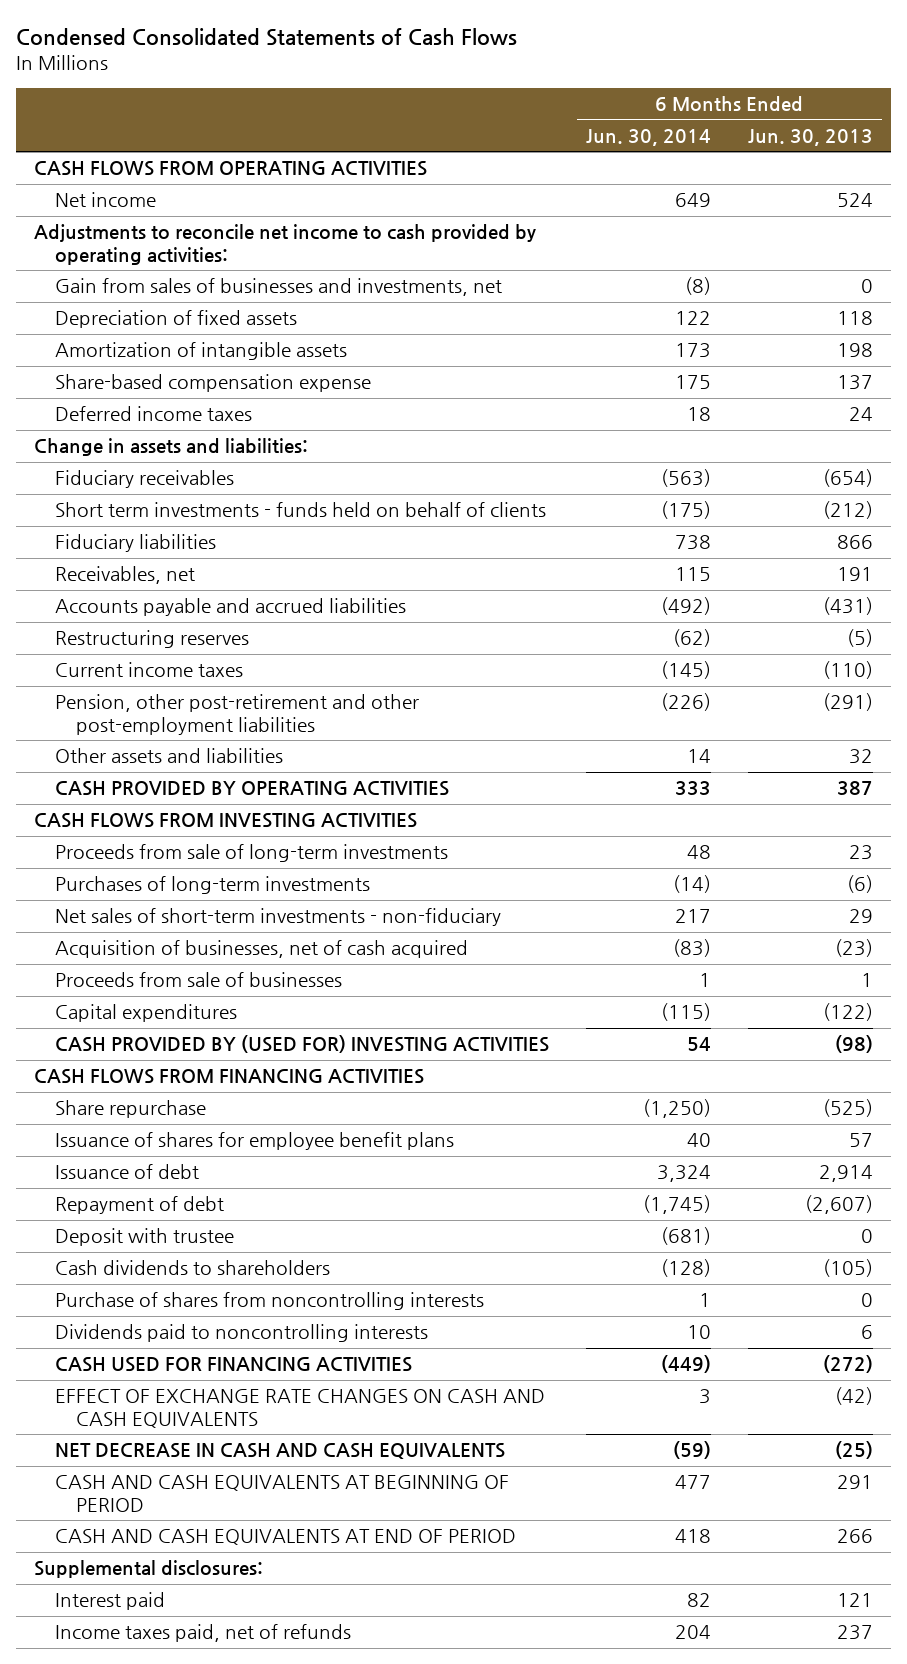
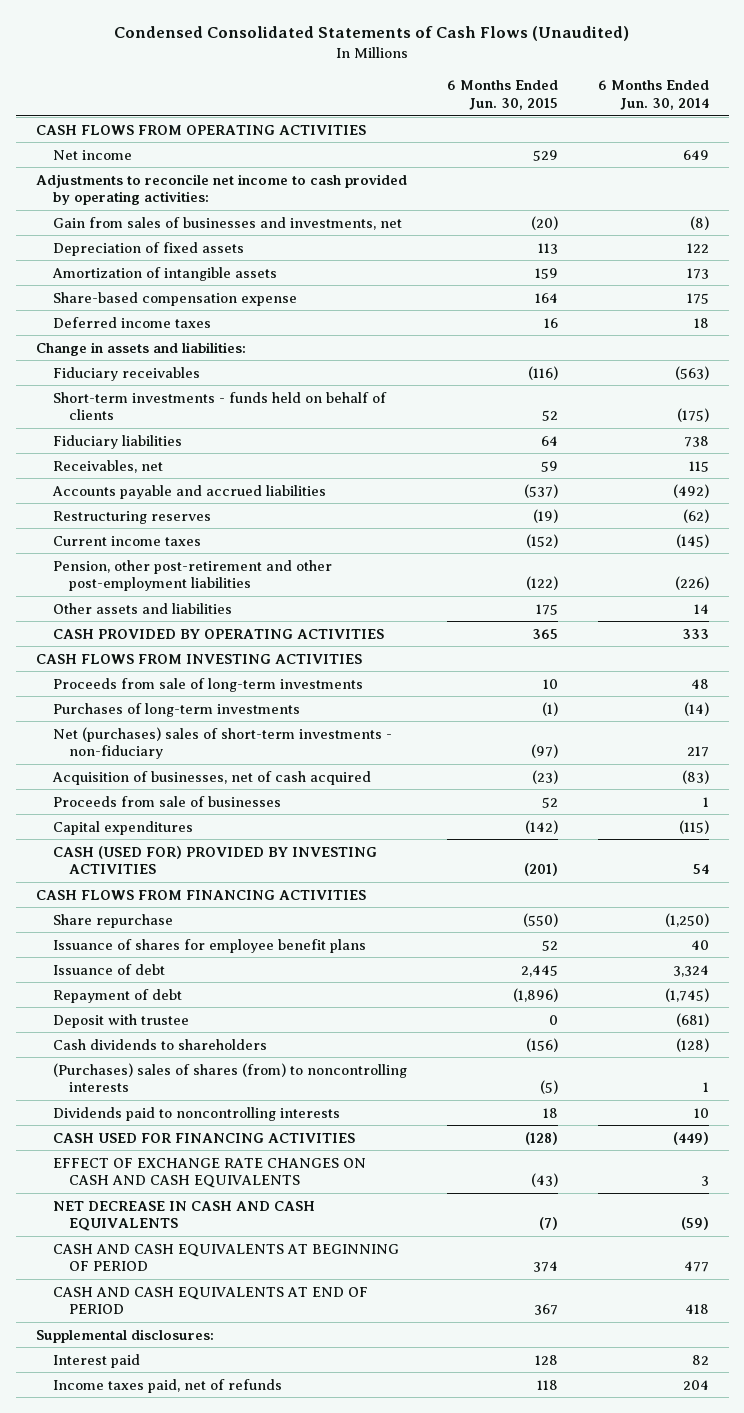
[15,28,517,47] Condensed Consolidated Statements of Cash Flows -> [114,26,630,42] Condensed Consolidated Statements of Cash Flows (Unaudited)
[747,128,873,146] Jun. 30, 2013 -> none
none -> [446,80,558,111] 6 Months Ended Jun. 30, 2015
[55,502,547,518] Short term investments - funds held on behalf of clients -> [52,391,387,421] Short-term investments - funds held on behalf of clients
[55,908,502,927] Net sales of short-term investments - non-fiduciary -> [52,726,392,760] Net (purchases) sales of short-term investments - non-fiduciary
[55,1035,550,1054] CASH PROVIDED BY (USED FOR) INVESTING ACTIVITIES -> [52,845,377,875] CASH (USED FOR) PROVIDED BY INVESTING ACTIVITIES
[55,1292,485,1311] Purchase of shares from noncontrolling interests -> [52,1062,407,1093] (Purchases) sales of shares (from) to noncontrolling interests

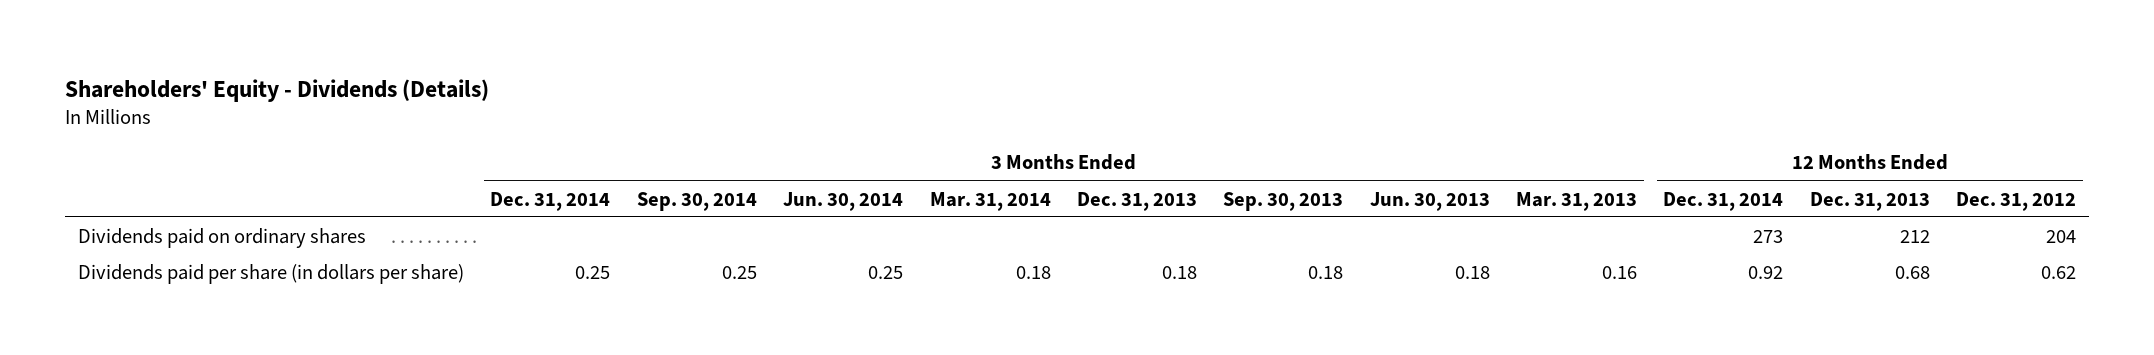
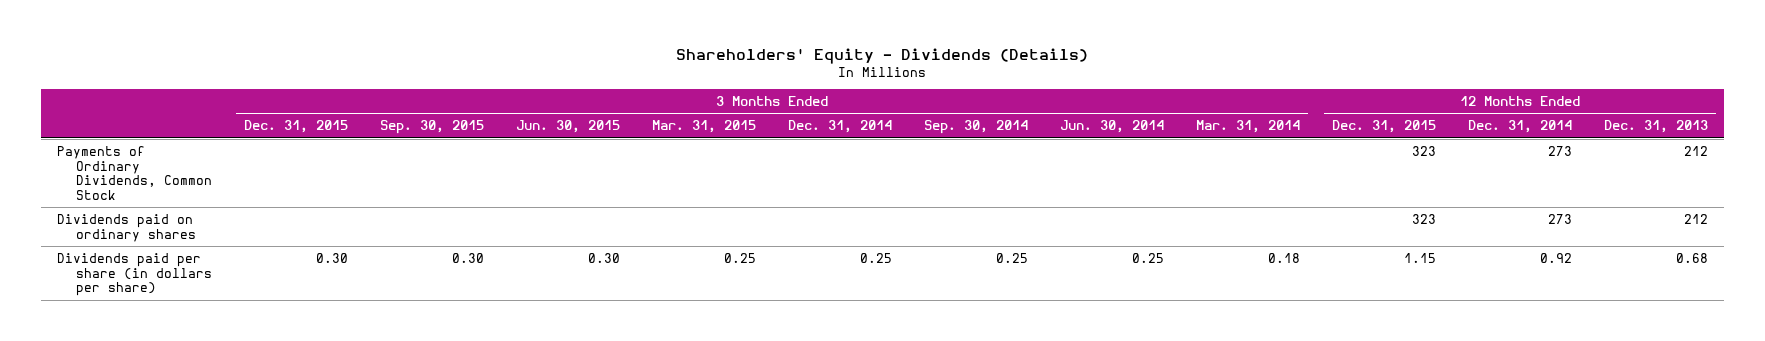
[1076,191,1197,211] Dec. 31, 2013 -> none
[1223,191,1344,211] Sep. 30, 2013 -> none
[1369,191,1490,211] Jun. 30, 2013 -> none
[1515,191,1637,211] Mar. 31, 2013 -> none
[1956,191,2077,211] Dec. 31, 2012 -> none
none -> [244,120,349,134] Dec. 31, 2015
none -> [380,120,485,135] Sep. 30, 2015
none -> [516,120,621,134] Jun. 30, 2015
none -> [652,120,757,134] Mar. 31, 2015
none -> [1332,120,1437,134] Dec. 31, 2015
none -> [56,145,213,200] Payments of Ordinary Dividends, Common Stock

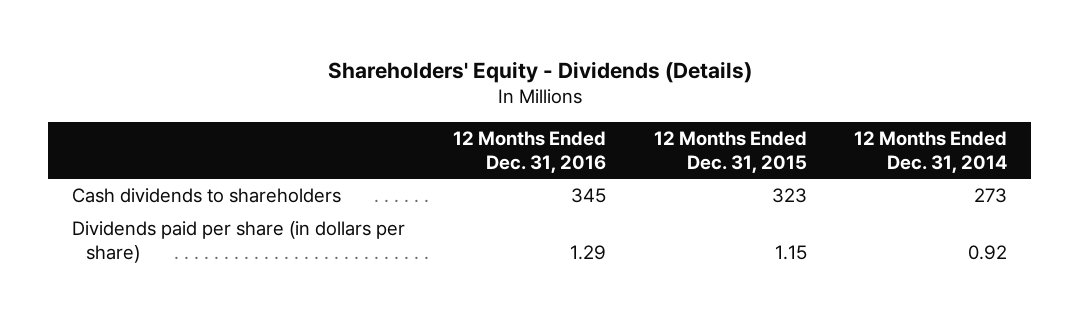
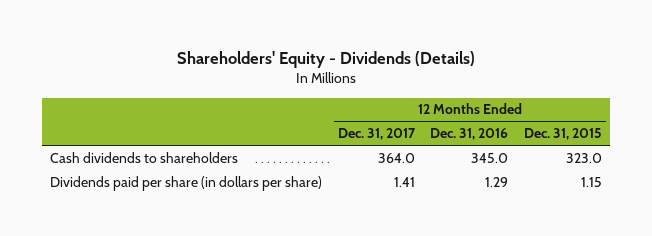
[854,130,1008,173] 12 Months Ended Dec. 31, 2014 -> none
none -> [337,128,416,141] Dec. 31, 2017
[570,187,606,203] 345 -> [471,152,509,163] 345.0
[771,187,807,203] 323 -> [565,152,602,163] 323.0

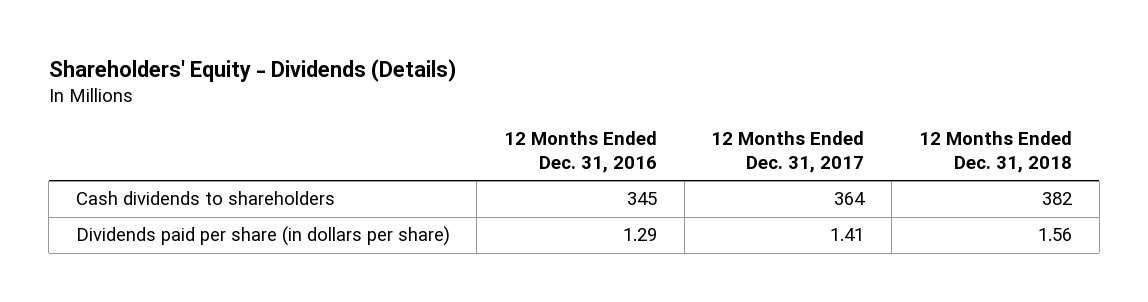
[523,128,602,141] Dec. 31, 2015 -> none
none -> [918,131,1072,173] 12 Months Ended Dec. 31, 2018
[377,152,415,163] 364.0 -> [834,192,866,206] 364
[471,152,509,163] 345.0 -> [627,192,658,206] 345

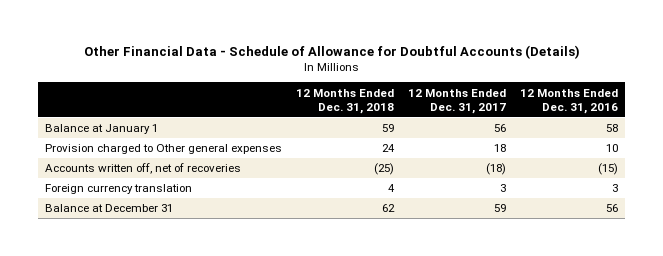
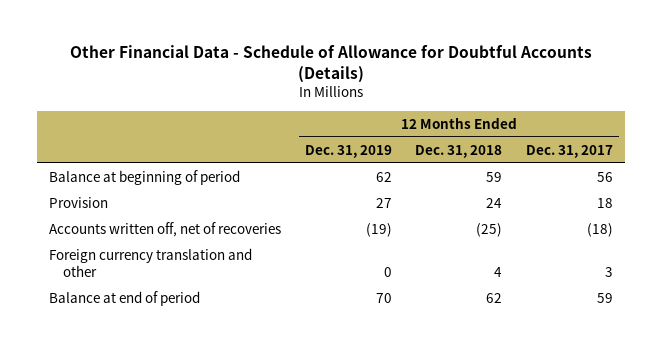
[519,88,618,114] 12 Months Ended Dec. 31, 2016 -> none
none -> [304,144,392,158] Dec. 31, 2019
[45,124,159,135] Balance at January 1 -> [49,169,241,185] Balance at beginning of period
[45,144,283,155] Provision charged to Other general expenses -> [49,196,109,208] Provision
[45,184,193,195] Foreign currency translation -> [49,247,253,277] Foreign currency translation and other
[45,204,174,213] Balance at December 31 -> [49,290,201,306] Balance at end of period

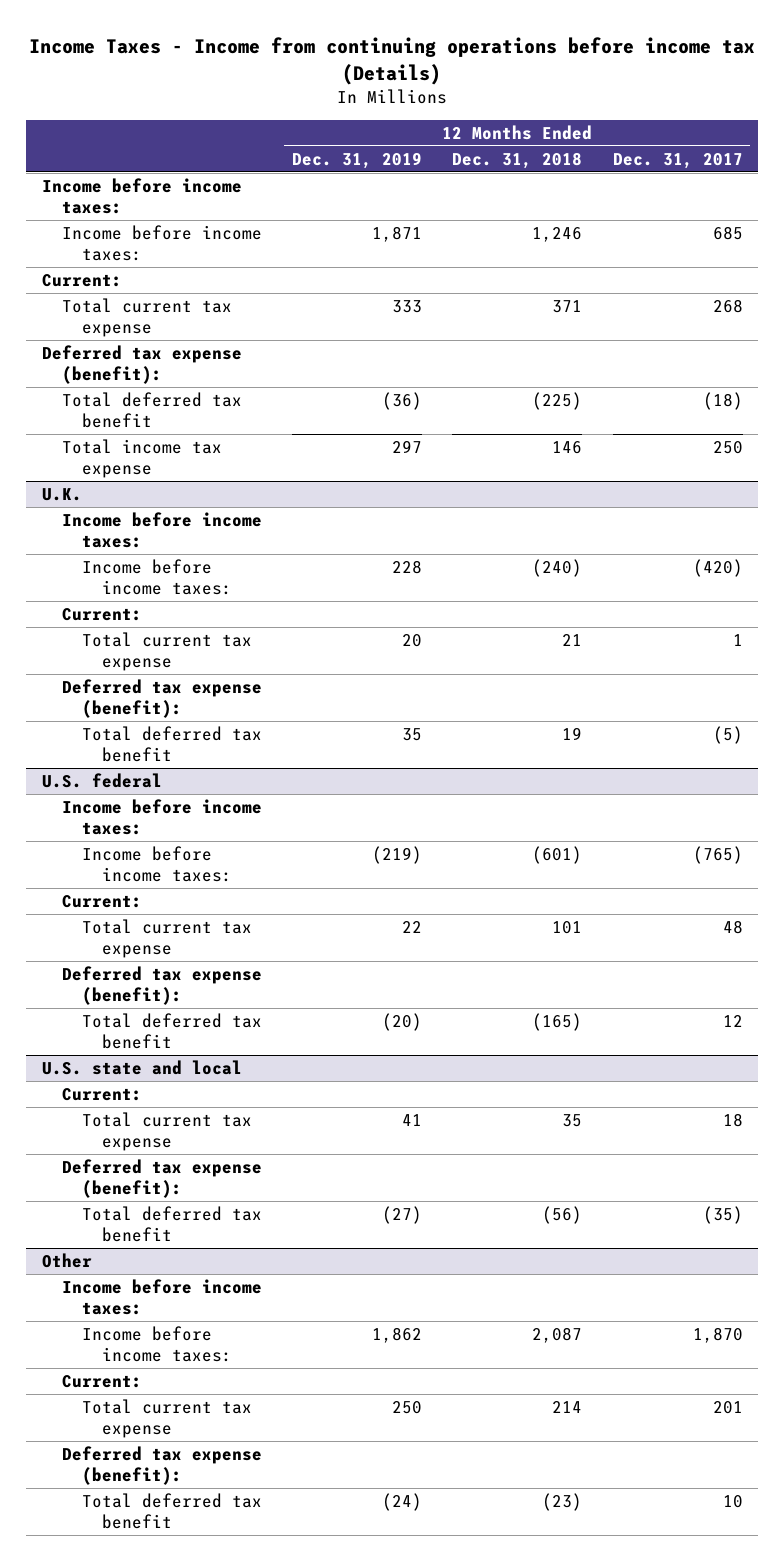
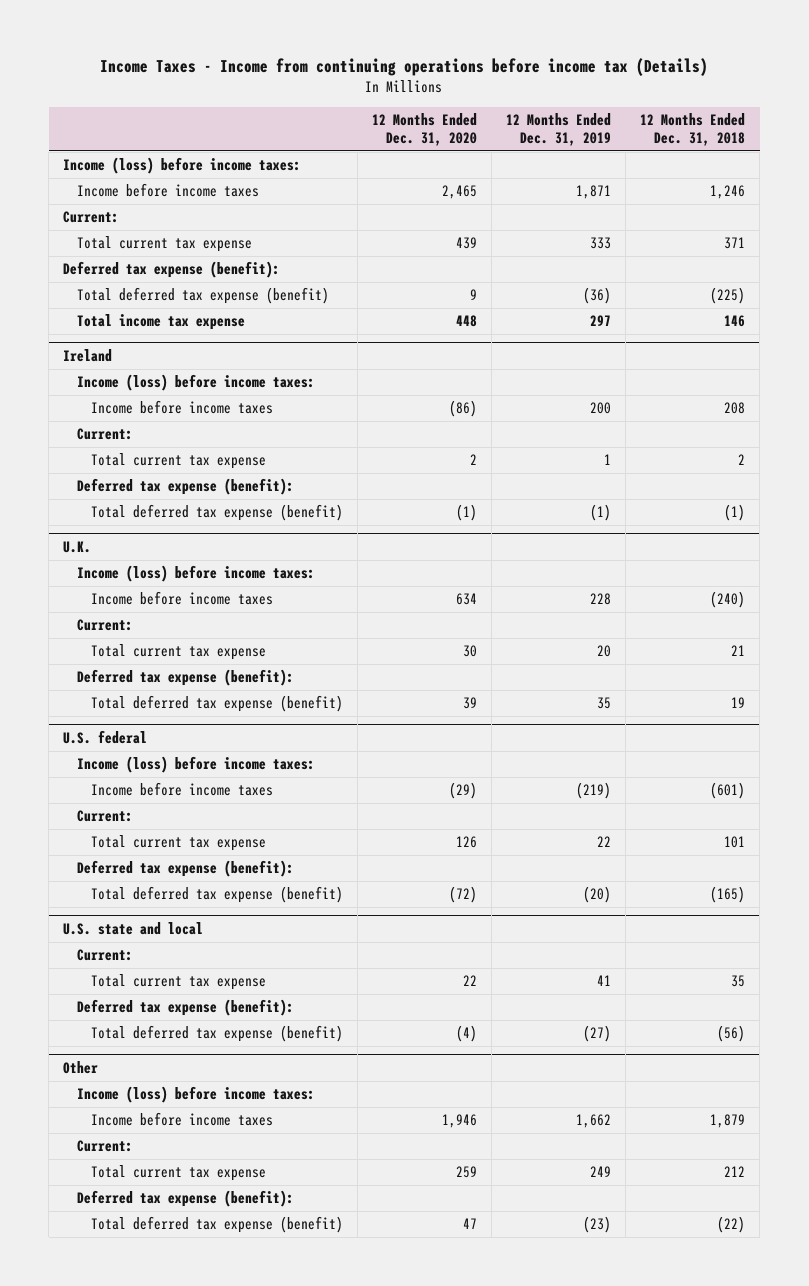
[612,152,743,169] Dec. 31, 2017 -> none
none -> [372,113,478,146] 12 Months Ended Dec. 31, 2020
[41,177,242,214] Income before income taxes: -> [63,157,302,175] Income (loss) before income taxes:
[61,224,262,261] Income before income taxes: -> [77,183,260,198] Income before income taxes
[61,391,242,428] Total deferred tax benefit -> [77,287,330,305] Total deferred tax expense (benefit)
none -> [63,348,113,362] Ireland
none -> [77,374,316,392] Income (loss) before income taxes:
none -> [91,400,274,415] Income before income taxes
none -> [77,428,134,441] Current:
none -> [91,453,267,470] Total current tax expense
none -> [77,478,295,496] Deferred tax expense (benefit):
none -> [91,504,344,522] Total deferred tax expense (benefit)
[61,511,262,548] Income before income taxes: -> [77,565,316,583] Income (loss) before income taxes:
[81,558,232,595] Income before income taxes: -> [91,591,274,606] Income before income taxes
[81,725,262,762] Total deferred tax benefit -> [91,695,344,713] Total deferred tax expense (benefit)
[61,798,262,835] Income before income taxes: -> [77,756,316,774] Income (loss) before income taxes:
[81,845,232,882] Income before income taxes: -> [91,782,274,797] Income before income taxes
[81,1012,262,1049] Total deferred tax benefit -> [91,886,344,904] Total deferred tax expense (benefit)
[81,1205,262,1242] Total deferred tax benefit -> [91,1025,344,1043] Total deferred tax expense (benefit)
[61,1278,262,1315] Income before income taxes: -> [77,1086,316,1104] Income (loss) before income taxes:
[81,1325,232,1362] Income before income taxes: -> [91,1112,274,1127] Income before income taxes
[371,1326,422,1343] 1,862 -> [576,1114,612,1129] 1,662
[532,1326,583,1343] 2,087 -> [710,1114,746,1129] 1,879
[391,1400,422,1414] 250 -> [590,1166,612,1178] 249
[552,1400,583,1413] 214 -> [724,1166,746,1178] 212
[81,1492,262,1529] Total deferred tax benefit -> [91,1216,344,1234] Total deferred tax expense (benefit)
[381,1492,422,1511] (24) -> [583,1216,612,1234] (23)
[542,1492,583,1511] (23) -> [717,1216,746,1234] (22)

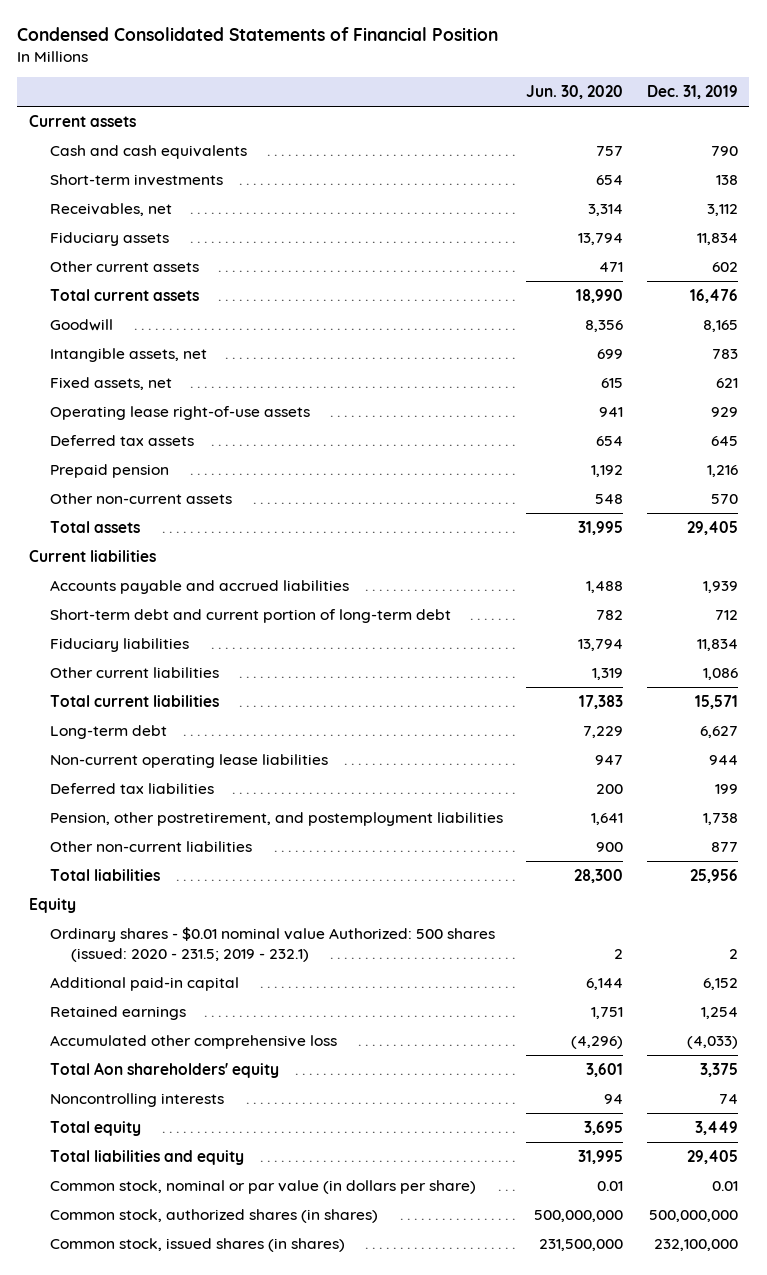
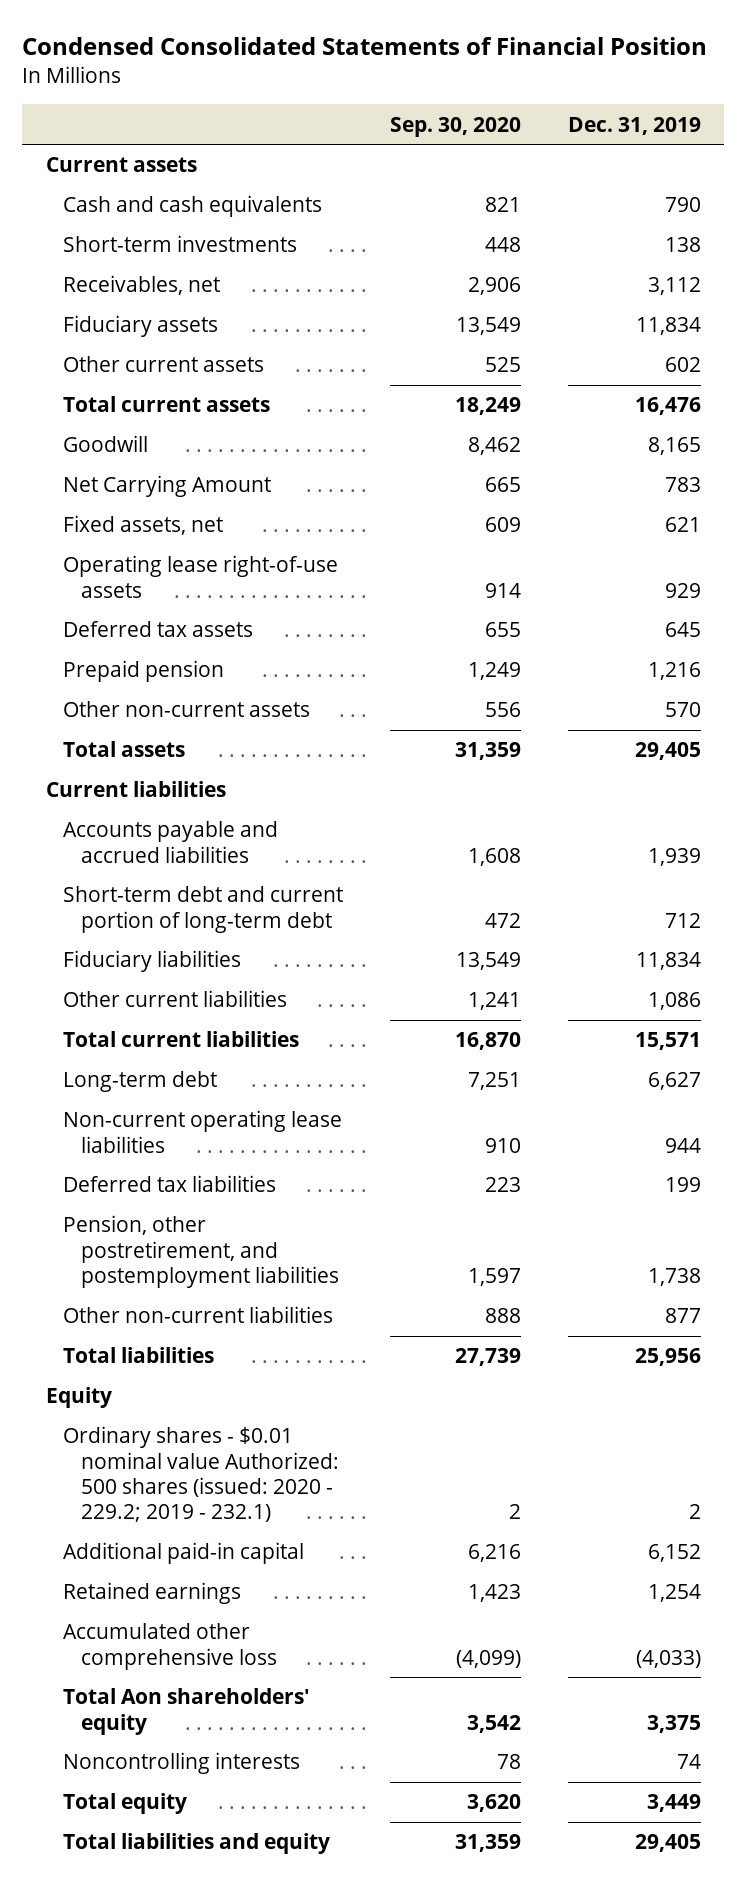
[526,85,624,100] Jun. 30, 2020 -> none
none -> [389,116,521,137] Sep. 30, 2020
[49,348,207,363] Intangible assets, net -> [63,475,272,498] Net Carrying Amount
[49,927,495,962] Ordinary shares - $0.01 nominal value Authorized: 500 shares (issued: 2020 - 231.5; 2019 - 232.1) -> [63,1426,339,1523] Ordinary shares - $0.01 nominal value Authorized: 500 shares (issued: 2020 - 229.2; 2019 - 232.1)
[49,1180,476,1195] Common stock, nominal or par value (in dollars per share) -> none
[49,1209,378,1224] Common stock, authorized shares (in shares) -> none
[49,1238,345,1253] Common stock, issued shares (in shares) -> none

